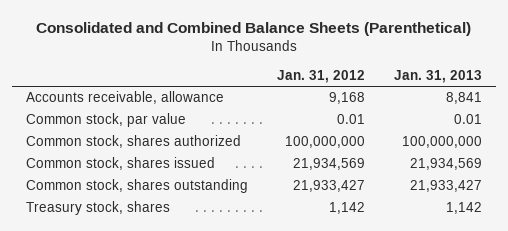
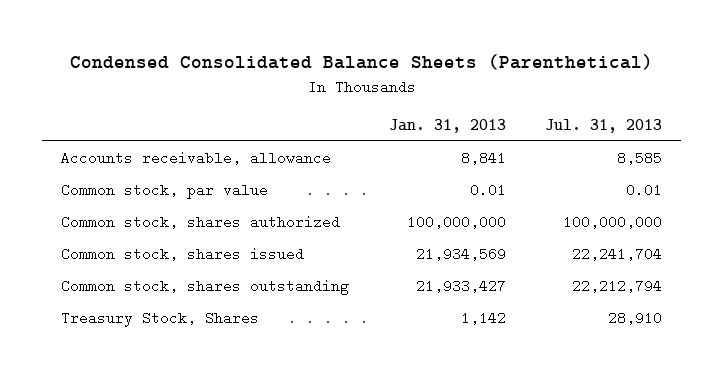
[35,21,471,36] Consolidated and Combined Balance Sheets (Parenthetical) -> [69,54,653,71] Condensed Consolidated Balance Sheets (Parenthetical)
[276,70,365,84] Jan. 31, 2012 -> none
none -> [544,118,662,133] Jul. 31, 2013
[26,201,171,216] Treasury stock, shares -> [61,311,260,328] Treasury Stock, Shares

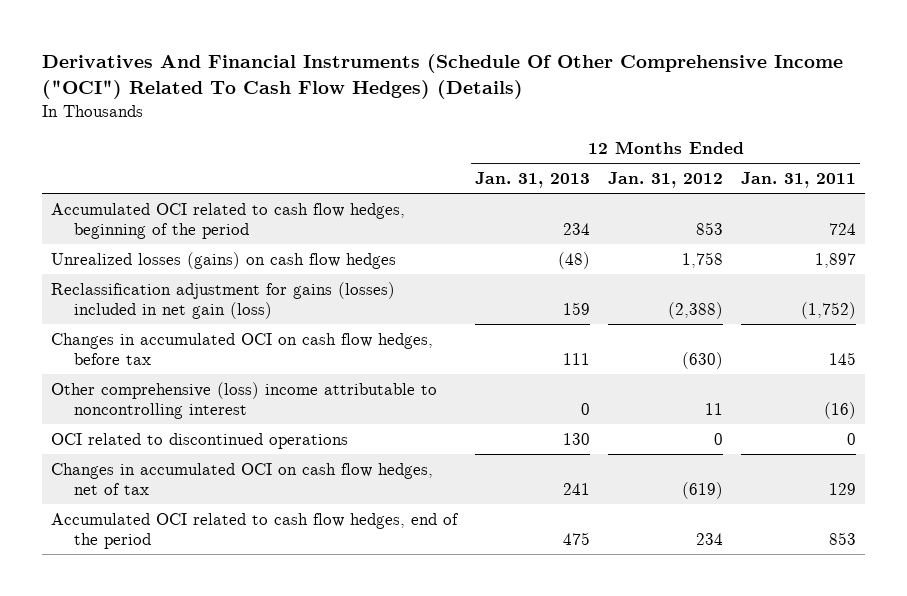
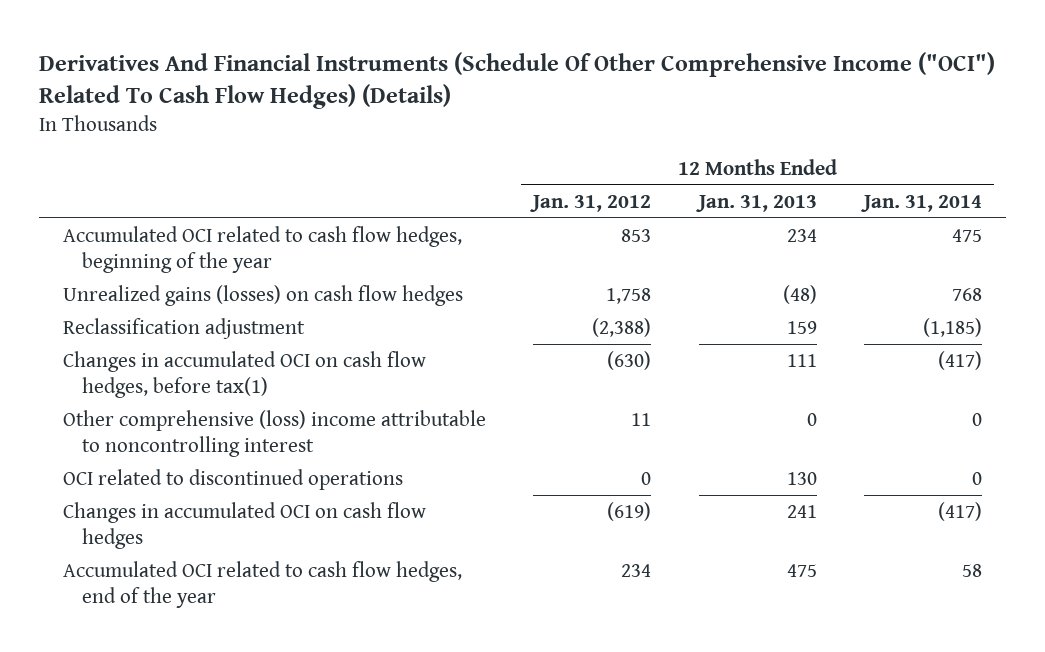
[740,172,856,189] Jan. 31, 2011 -> none
none -> [861,194,983,212] Jan. 31, 2014
[51,202,406,239] Accumulated OCI related to cash flow hedges, beginning of the period -> [62,225,462,273] Accumulated OCI related to cash flow hedges, beginning of the year
[51,251,397,269] Unrealized losses (gains) on cash flow hedges -> [62,284,463,306] Unrealized gains (losses) on cash flow hedges
[51,281,396,319] Reclassification adjustment for gains (losses) included in net gain (loss) -> [62,317,305,339] Reclassification adjustment
[51,332,434,365] Changes in accumulated OCI on cash flow hedges, before tax -> [62,350,426,398] Changes in accumulated OCI on cash flow hedges, before tax(1)
[51,462,434,495] Changes in accumulated OCI on cash flow hedges, net of tax -> [62,501,426,549] Changes in accumulated OCI on cash flow hedges
[51,512,460,549] Accumulated OCI related to cash flow hedges, end of the period -> [62,560,462,608] Accumulated OCI related to cash flow hedges, end of the year

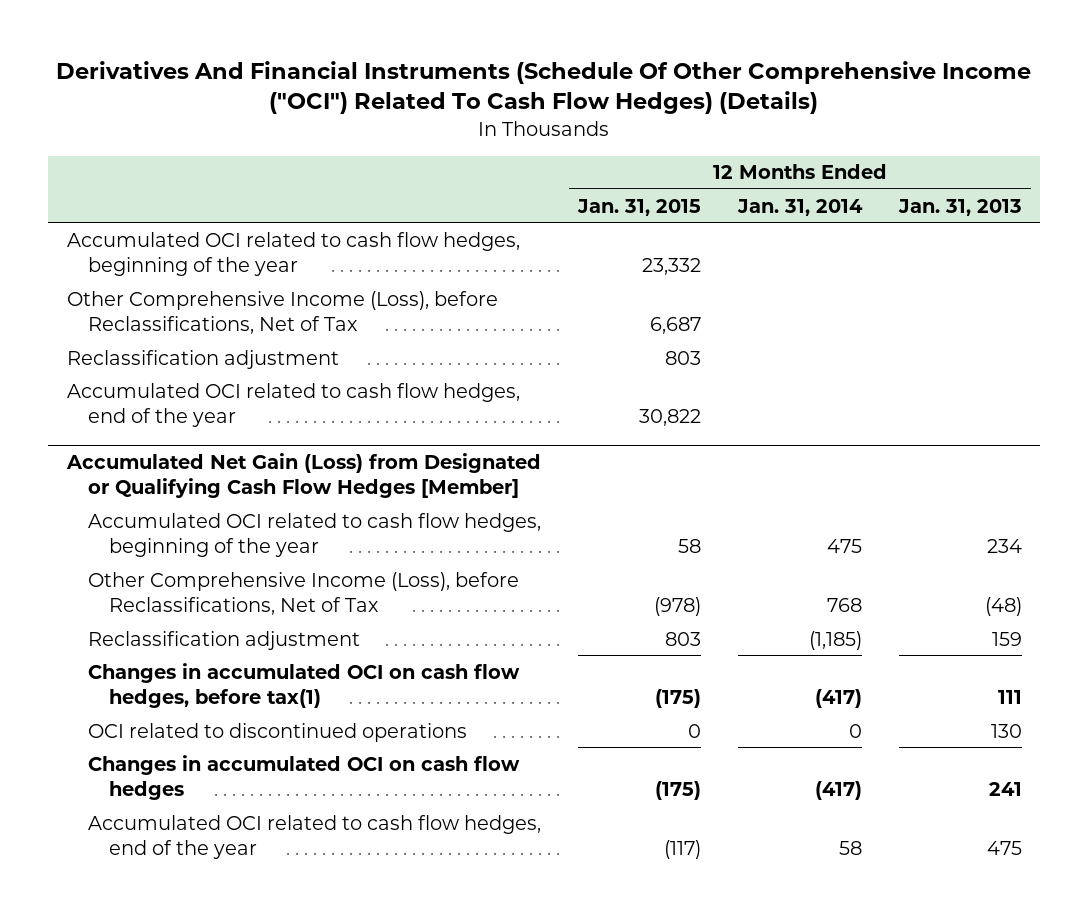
[530,194,652,212] Jan. 31, 2012 -> none
none -> [576,198,701,216] Jan. 31, 2015
none -> [66,231,520,276] Accumulated OCI related to cash flow hedges, beginning of the year
none -> [66,290,498,334] Other Comprehensive Income (Loss), before Reclassifications, Net of Tax
none -> [66,349,339,369] Reclassification adjustment
none -> [66,382,520,427] Accumulated OCI related to cash flow hedges, end of the year
none -> [65,453,541,499] Accumulated Net Gain (Loss) from Designated or Qualifying Cash Flow Hedges [Member]
[62,284,463,306] Unrealized gains (losses) on cash flow hedges -> [88,571,520,615] Other Comprehensive Income (Loss), before Reclassifications, Net of Tax
[62,409,486,457] Other comprehensive (loss) income attributable to noncontrolling interest -> none

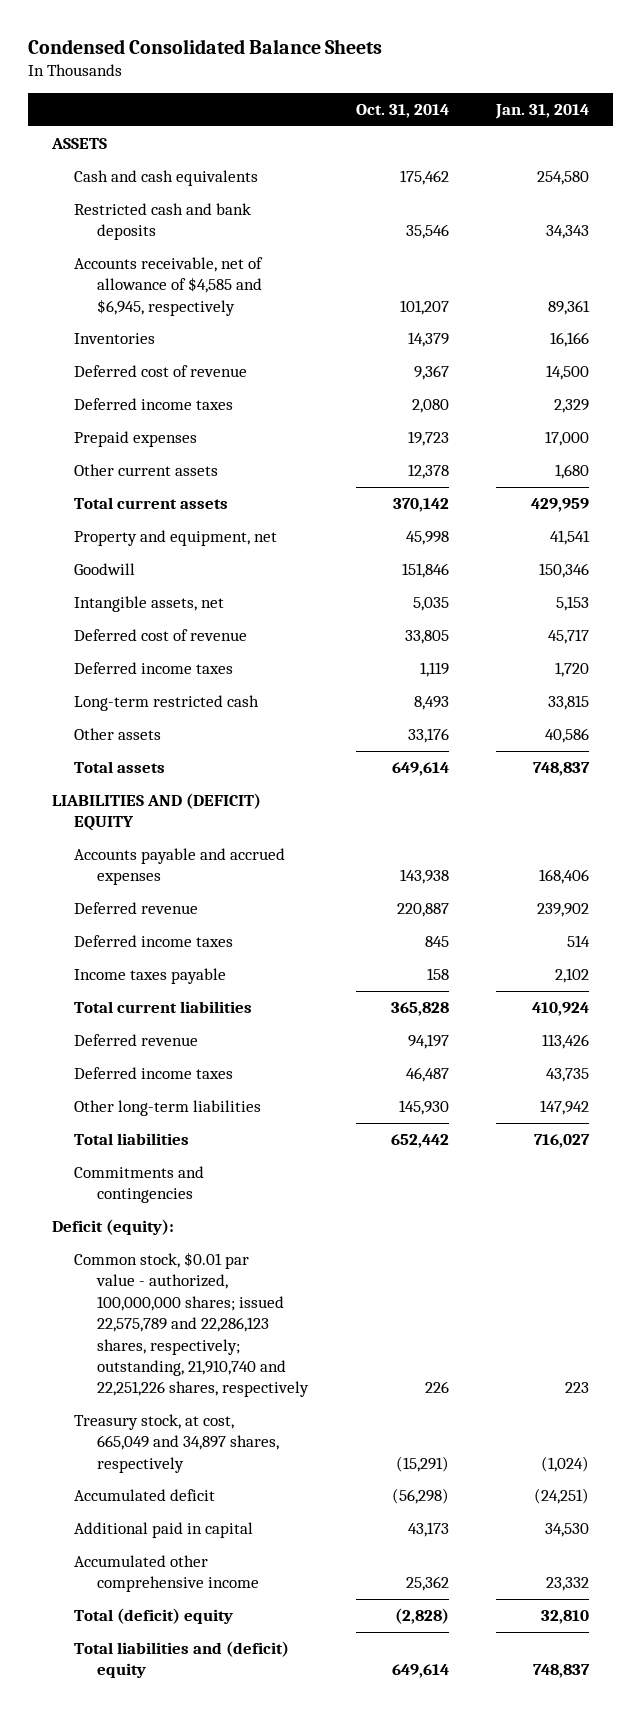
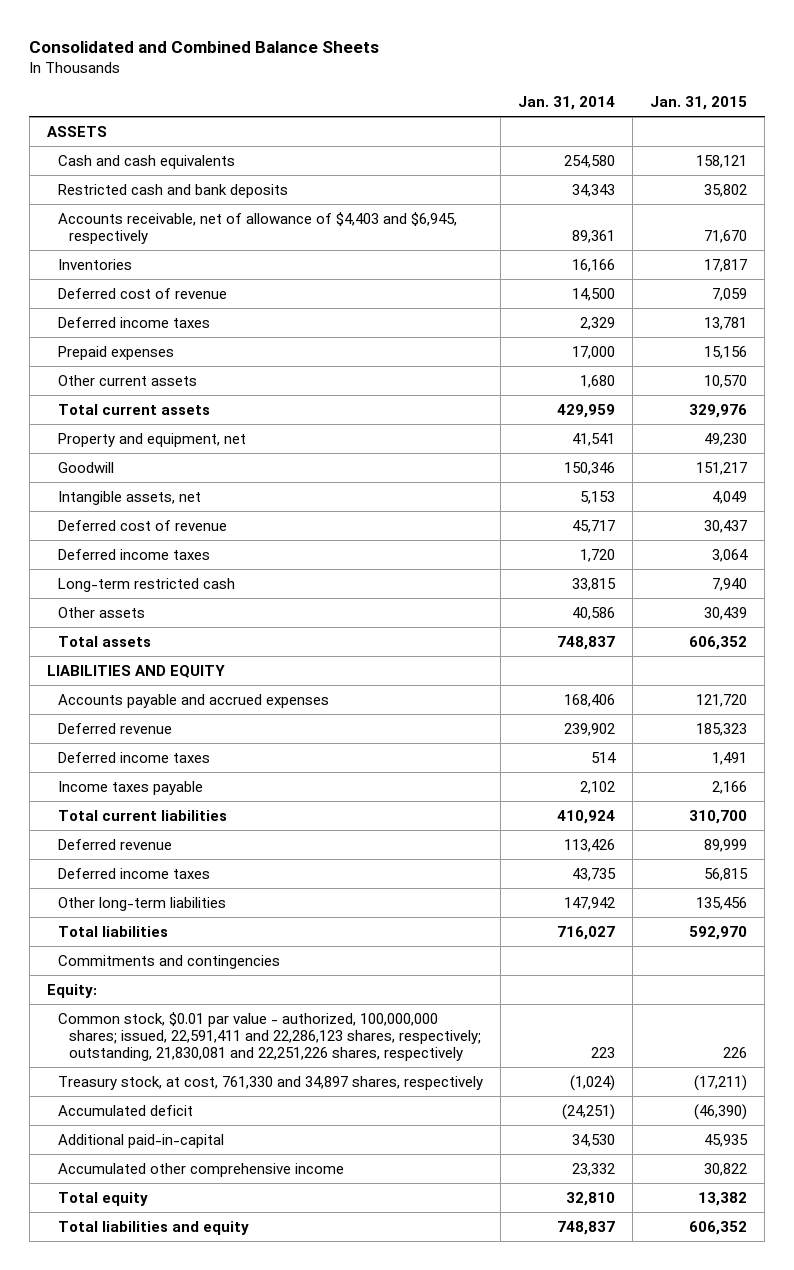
[27,38,382,54] Condensed Consolidated Balance Sheets -> [29,40,380,53] Consolidated and Combined Balance Sheets
[355,104,449,119] Oct. 31, 2014 -> none
none -> [650,96,748,111] Jan. 31, 2015
[74,257,264,316] Accounts receivable, net of allowance of $4,585 and $6,945, respectively -> [57,211,457,244] Accounts receivable, net of allowance of $4,403 and $6,945, respectively
[51,793,261,832] LIABILITIES AND (DEFICIT) EQUITY -> [47,664,226,678] LIABILITIES AND EQUITY
[51,1219,174,1236] Deficit (equity): -> [47,983,98,998] Equity:
[74,1252,309,1398] Common stock, $0.01 par value - authorized, 100,000,000 shares; issued 22,575,789 and 22,286,123 shares, respectively; outstanding, 21,910,740 and 22,251,226 shares, respectively -> [57,1011,481,1061] Common stock, $0.01 par value - authorized, 100,000,000 shares; issued, 22,591,411 and 22,286,123 shares, respectively; outstanding, 21,830,081 and 22,251,226 shares, respectively
[74,1414,279,1473] Treasury stock, at cost, 665,049 and 34,897 shares, respectively -> [57,1075,483,1090] Treasury stock, at cost, 761,330 and 34,897 shares, respectively
[74,1522,254,1539] Additional paid in capital -> [57,1133,224,1148] Additional paid-in-capital
[74,1608,234,1625] Total (deficit) equity -> [57,1191,148,1206] Total equity
[74,1641,290,1679] Total liabilities and (deficit) equity -> [57,1220,249,1235] Total liabilities and equity

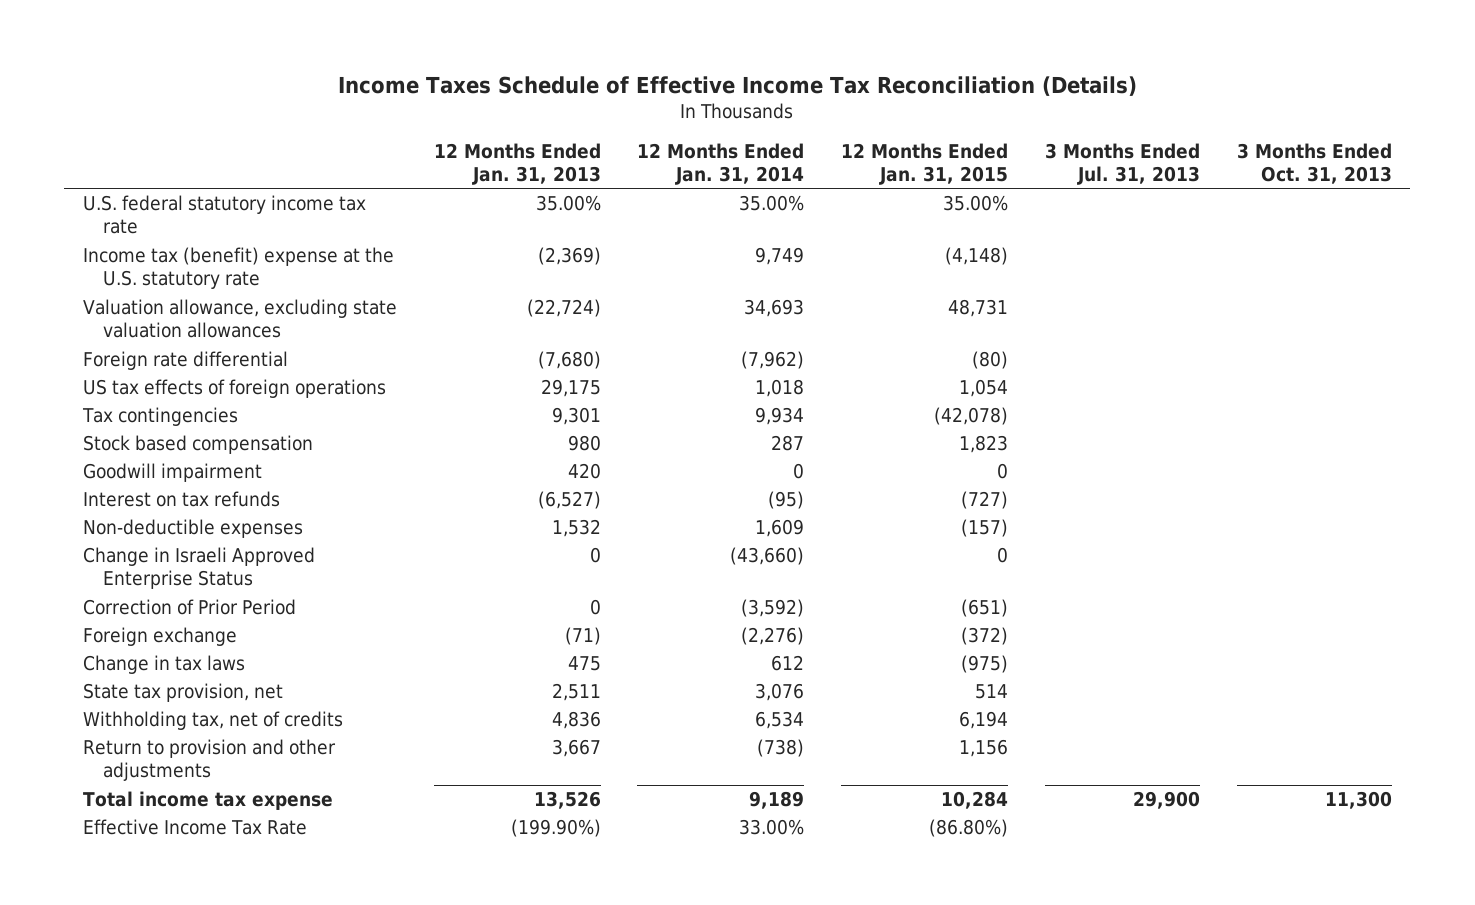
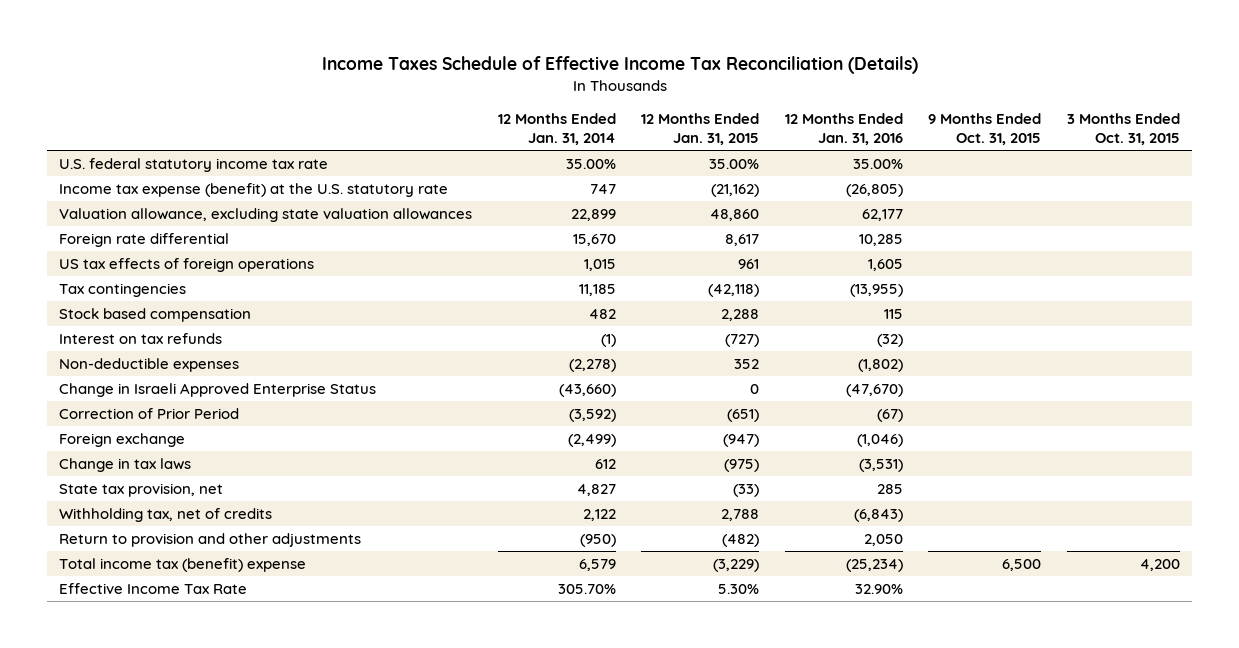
[433,142,601,185] 12 Months Ended Jan. 31, 2013 -> none
[1045,142,1201,185] 3 Months Ended Jul. 31, 2013 -> none
[1236,142,1392,184] 3 Months Ended Oct. 31, 2013 -> none
none -> [784,112,903,146] 12 Months Ended Jan. 31, 2016
none -> [928,112,1042,146] 9 Months Ended Oct. 31, 2015
none -> [1066,112,1180,146] 3 Months Ended Oct. 31, 2015
[82,462,262,482] Goodwill impairment -> none
[82,246,394,290] Income tax (benefit) expense at the U.S. statutory rate -> [59,182,449,197] Income tax expense (benefit) at the U.S. statutory rate
[755,246,805,265] 9,749 -> [589,183,616,194] 747
[945,246,1009,265] (4,148) -> [711,183,760,197] (21,162)
[744,298,805,317] 34,693 -> [570,208,616,221] 22,899
[948,298,1009,317] 48,731 -> [710,208,760,221] 48,860
[741,350,805,369] (7,962) -> [572,233,616,246] 15,670
[972,350,1009,369] (80) -> [725,233,760,246] 8,617
[755,378,805,397] 1,018 -> [583,258,616,271] 1,015
[959,378,1009,397] 1,054 -> [738,258,760,269] 961
[755,406,805,425] 9,934 -> [578,283,616,296] 11,185
[934,406,1009,425] (42,078) -> [708,283,760,297] (42,118)
[771,434,805,451] 287 -> [588,308,616,319] 482
[959,434,1009,453] 1,823 -> [721,308,760,321] 2,288
[768,490,805,509] (95) -> [600,333,616,347] (1)
[755,518,805,537] 1,609 -> [568,358,616,372] (2,278)
[961,518,1009,537] (157) -> [734,358,760,369] 352
[741,626,805,645] (2,276) -> [567,433,616,447] (2,499)
[961,626,1009,645] (372) -> [723,433,760,447] (947)
[755,682,805,701] 3,076 -> [576,483,616,496] 4,827
[975,683,1009,699] 514 -> [733,483,760,497] (33)
[755,710,805,729] 6,534 -> [582,508,616,521] 2,122
[959,710,1009,729] 6,194 -> [721,508,760,521] 2,788
[757,738,805,757] (738) -> [579,533,616,547] (950)
[959,738,1009,757] 1,156 -> [722,533,760,547] (482)
[82,790,333,810] Total income tax expense -> [59,557,307,572] Total income tax (benefit) expense
[749,790,805,809] 9,189 -> [578,558,616,571] 6,579
[941,790,1009,809] 10,284 -> [713,558,760,572] (3,229)
[739,818,805,835] 33.00% -> [557,583,616,594] 305.70%
[929,818,1009,837] (86.80%) -> [718,583,760,594] 5.30%

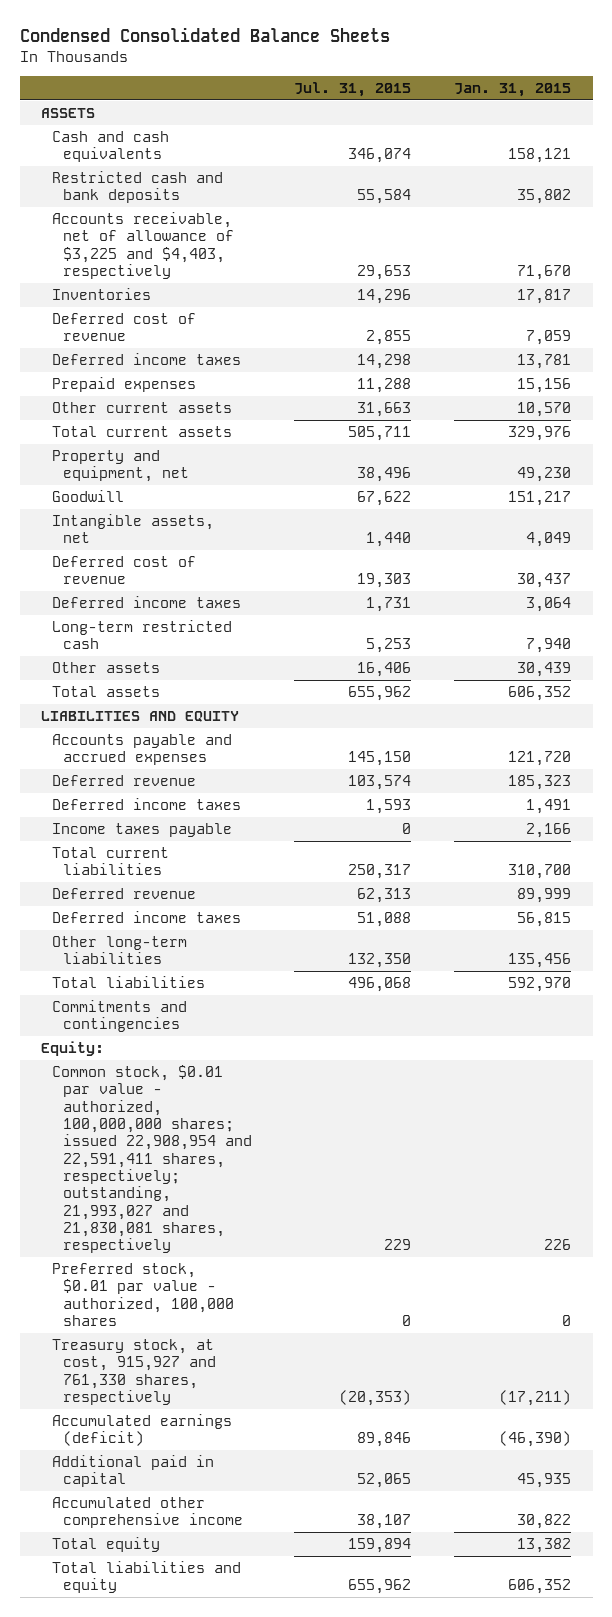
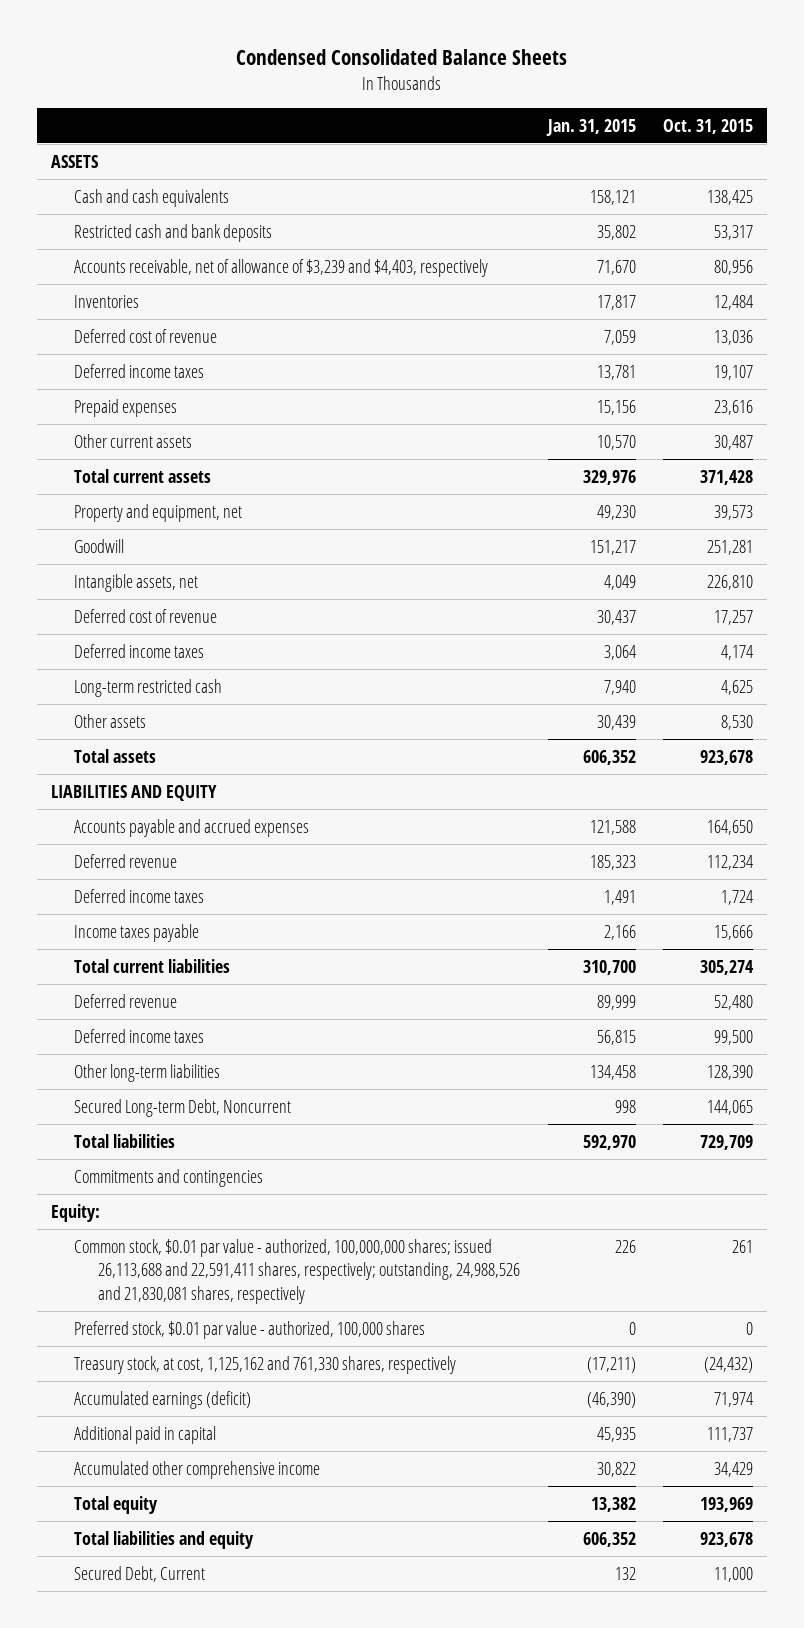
[294,81,412,97] Jul. 31, 2015 -> none
none -> [663,118,754,134] Oct. 31, 2015
[51,211,234,279] Accounts receivable, net of allowance of $3,225 and $4,403, respectively -> [74,258,489,277] Accounts receivable, net of allowance of $3,239 and $4,403, respectively
[508,751,572,767] 121,720 -> [589,819,636,835] 121,588
[508,953,572,969] 135,456 -> [589,1064,636,1080] 134,458
none -> [74,1098,292,1117] Secured Long-term Debt, Noncurrent
[51,1064,252,1254] Common stock, $0.01 par value - authorized, 100,000,000 shares; issued 22,908,954 and 22,591,411 shares, respectively; outstanding, 21,993,027 and 21,830,081 shares, respectively -> [74,1238,520,1304] Common stock, $0.01 par value - authorized, 100,000,000 shares; issued 26,113,688 and 22,591,411 shares, respectively; outstanding, 24,988,526 and 21,830,081 shares, respectively
[51,1338,216,1405] Treasury stock, at cost, 915,927 and 761,330 shares, respectively -> [74,1355,457,1374] Treasury stock, at cost, 1,125,162 and 761,330 shares, respectively
none -> [74,1565,206,1582] Secured Debt, Current

